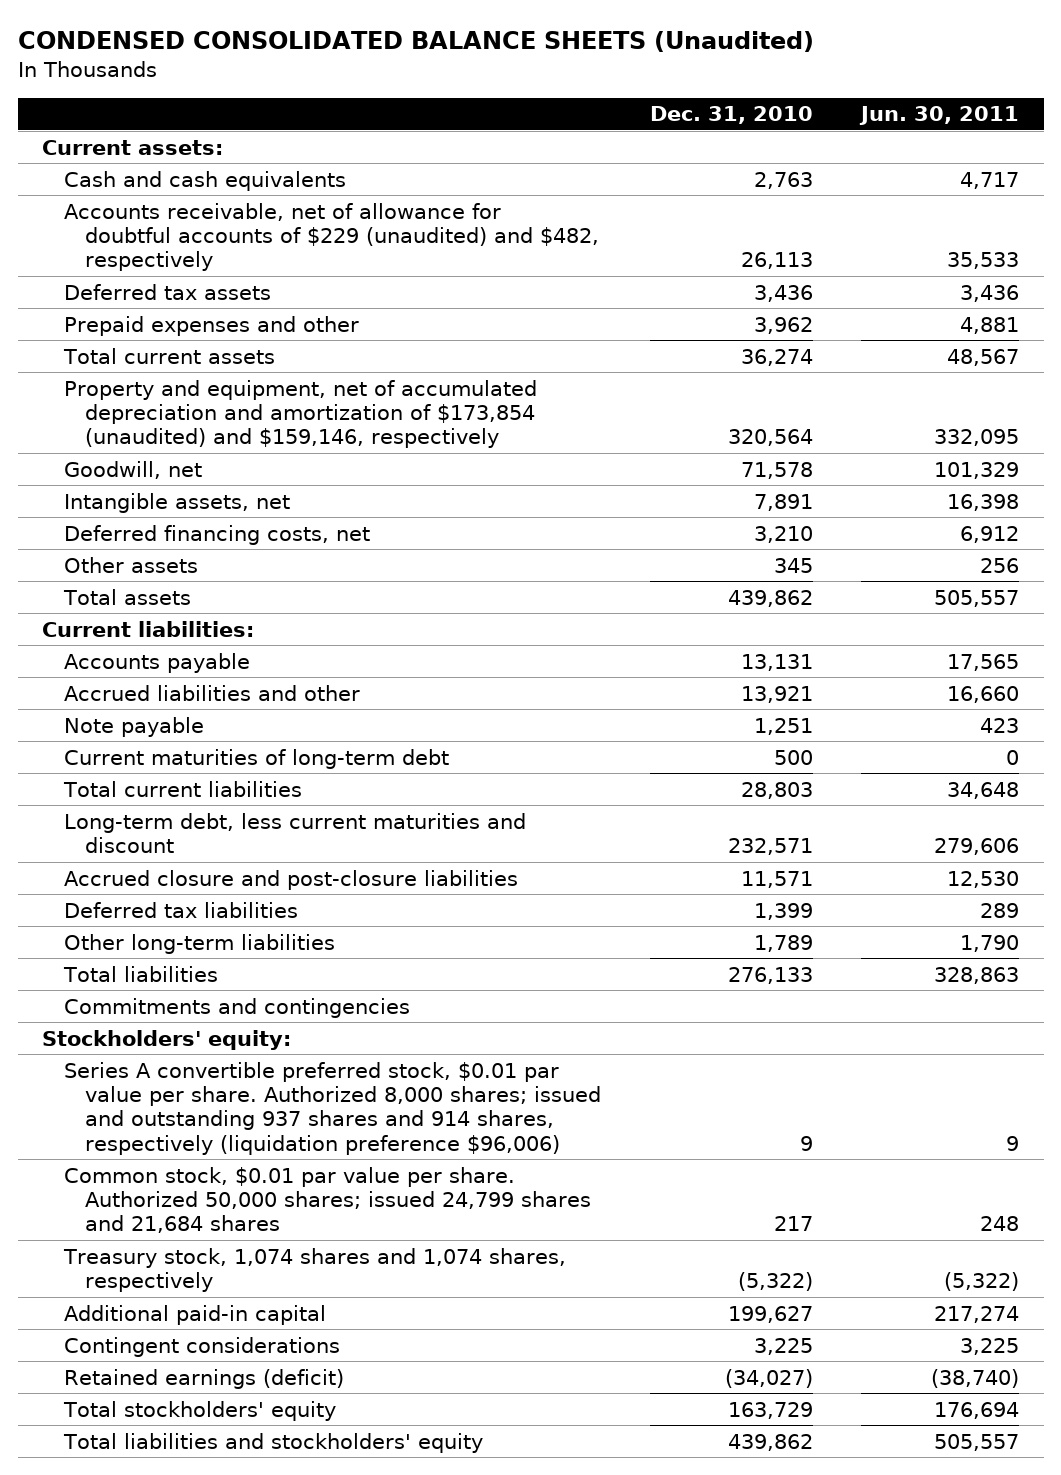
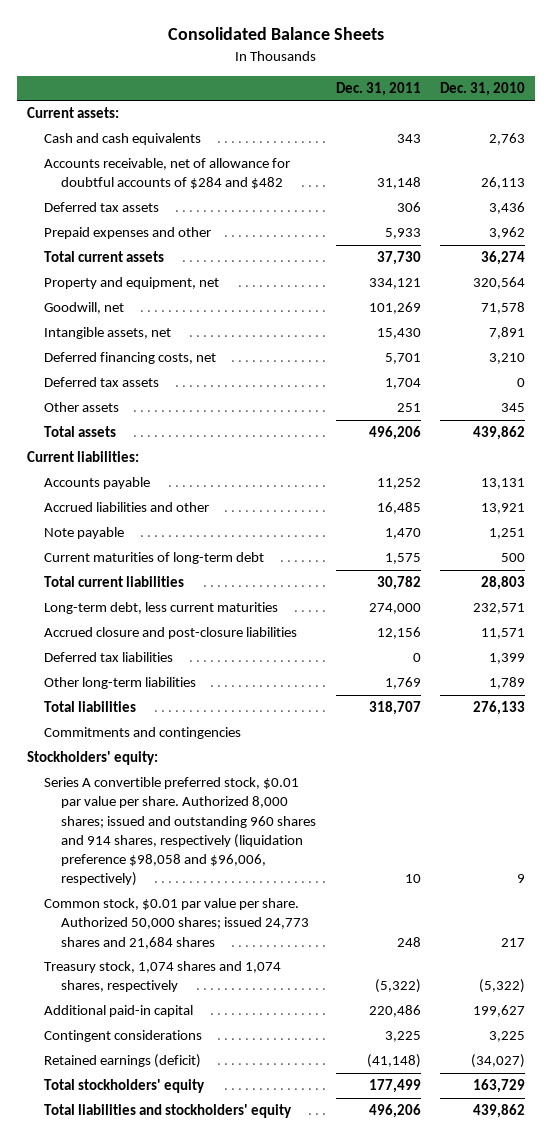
[17,31,814,53] CONDENSED CONSOLIDATED BALANCE SHEETS (Unaudited) -> [167,27,384,41] Consolidated Balance Sheets
[859,106,1020,126] Jun. 30, 2011 -> none
none -> [335,82,421,97] Dec. 31, 2011
[63,202,600,272] Accounts receivable, net of allowance for doubtful accounts of $229 (unaudited) and $482, respectively -> [43,158,290,190] Accounts receivable, net of allowance for doubtful accounts of $284 and $482
[63,379,537,449] Property and equipment, net of accumulated depreciation and amortization of $173,854 (unaudited) and $159,146, respectively -> [43,277,219,290] Property and equipment, net
none -> [43,377,159,388] Deferred tax assets
[63,812,526,854] Long-term debt, less current maturities and discount -> [43,602,278,615] Long-term debt, less current maturities
[63,1061,602,1155] Series A convertible preferred stock, $0.01 par value per share. Authorized 8,000 shares; issued and outstanding 937 shares and 914 shares, respectively (liquidation preference $96,006) -> [43,777,316,887] Series A convertible preferred stock, $0.01 par value per share. Authorized 8,000 shares; issued and outstanding 960 shares and 914 shares, respectively (liquidation preference $98,058 and $96,006, respectively)
[63,1166,592,1234] Common stock, $0.01 par value per share. Authorized 50,000 shares; issued 24,799 shares and 21,684 shares -> [43,898,309,949] Common stock, $0.01 par value per share. Authorized 50,000 shares; issued 24,773 shares and 21,684 shares

